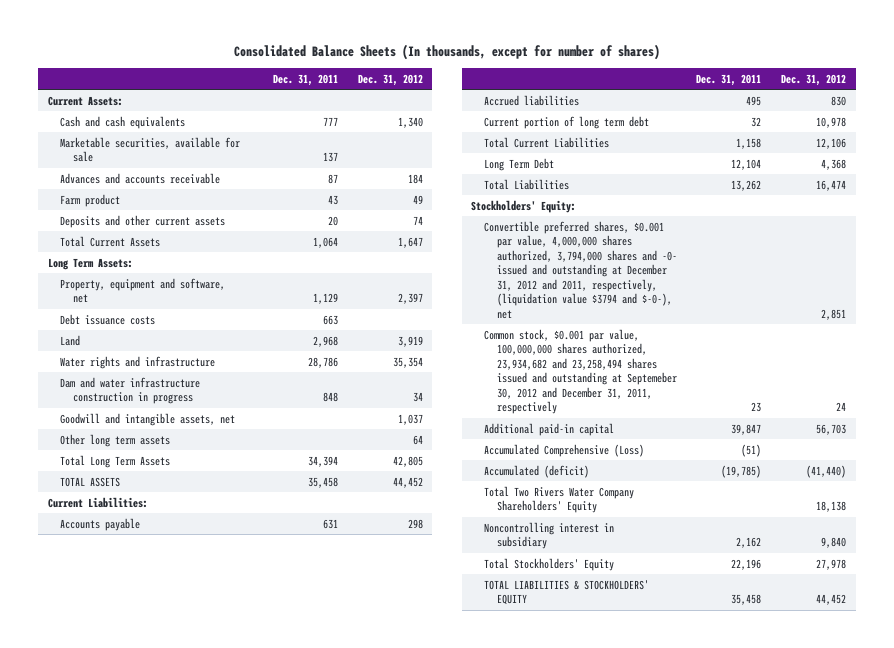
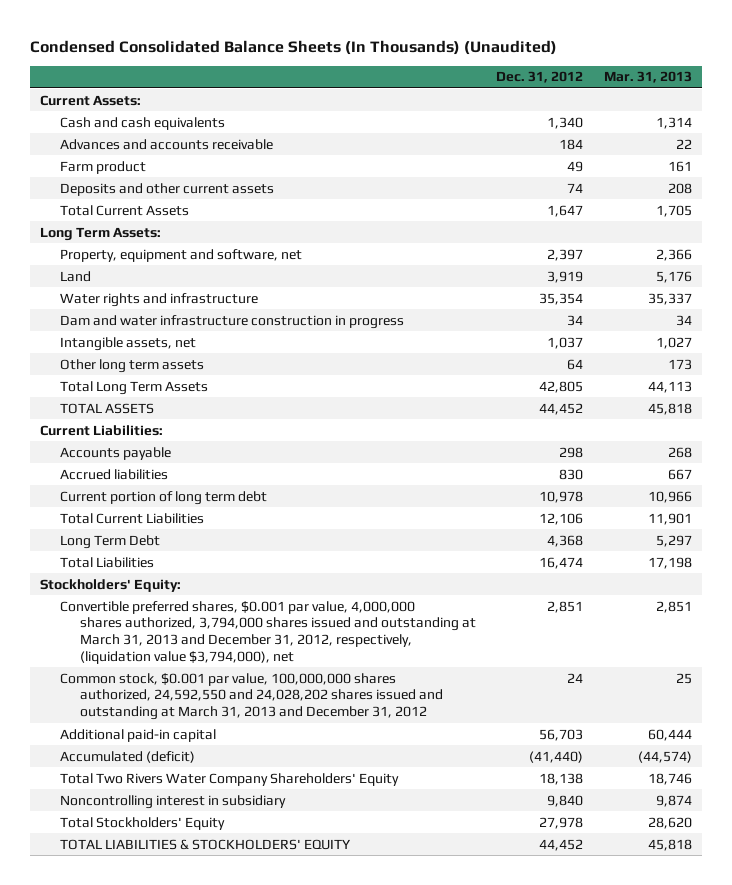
[234,44,661,61] Consolidated Balance Sheets (In thousands, except for number of shares) -> [30,39,558,55] Condensed Consolidated Balance Sheets (In Thousands) (Unaudited)
[272,73,338,86] Dec. 31, 2011 -> none
none -> [603,71,692,84] Mar. 31, 2013
[60,136,241,163] Marketable securities, available for sale -> none
[60,313,156,325] Debt issuance costs -> none
[60,412,236,426] Goodwill and intangible assets, net -> [60,336,197,351] Intangible assets, net
[484,220,677,319] Convertible preferred shares, $0.001 par value, 4,000,000 shares authorized, 3,794,000 shares and -0- issued and outstanding at December 31, 2012 and 2011, respectively, (liquidation value $3794 and $-0-), net -> [60,600,477,664] Convertible preferred shares, $0.001 par value, 4,000,000 shares authorized, 3,794,000 shares issued and outstanding at March 31, 2013 and December 31, 2012, respectively, (liquidation value $3,794,000), net
[484,328,677,415] Common stock, $0.001 par value, 100,000,000 shares authorized, 23,934,682 and 23,258,494 shares issued and outstanding at Septemeber 30, 2012 and December 31, 2011, respectively -> [60,672,444,720] Common stock, $0.001 par value, 100,000,000 shares authorized, 24,592,550 and 24,028,202 shares issued and outstanding at March 31, 2013 and December 31, 2012
[484,443,645,457] Accumulated Comprehensive (Loss) -> none

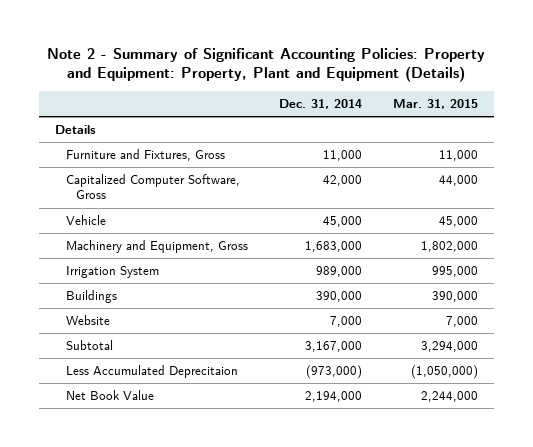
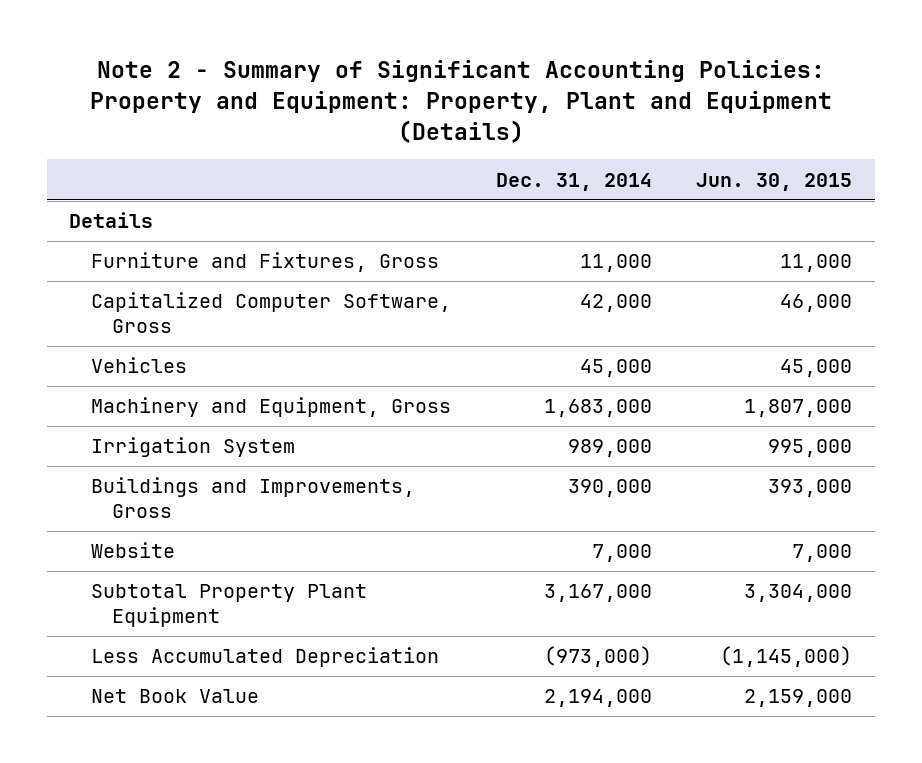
[393,98,479,109] Mar. 31, 2015 -> none
none -> [696,172,853,191] Jun. 30, 2015
[65,215,106,226] Vehicle -> none
none -> [90,357,187,374] Vehicles
[65,290,117,304] Buildings -> [90,477,415,519] Buildings and Improvements, Gross
[65,340,113,351] Subtotal -> [90,584,367,628] Subtotal Property Plant Equipment
[65,365,238,379] Less Accumulated Deprecitaion -> [90,647,439,668] Less Accumulated Depreciation

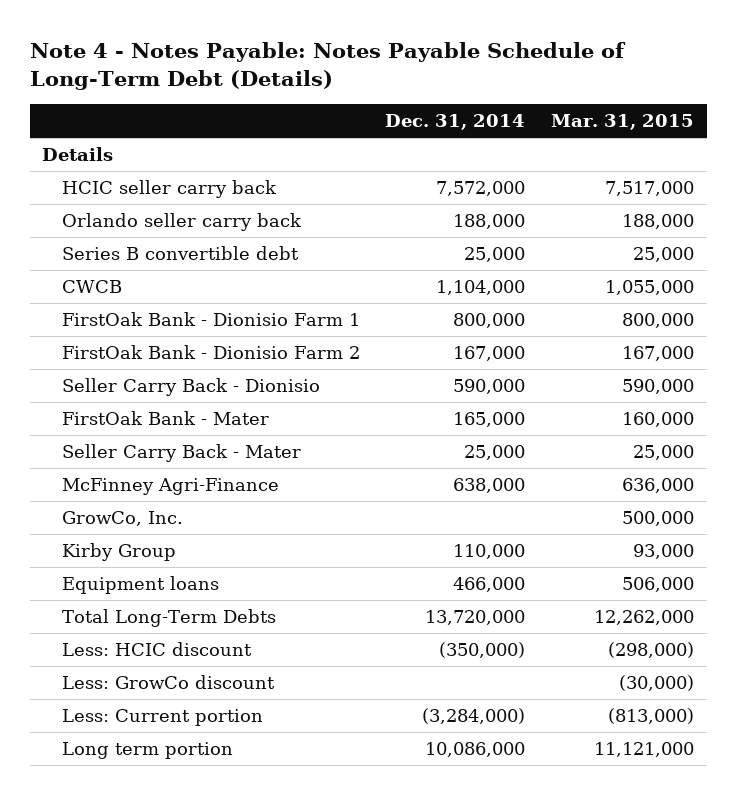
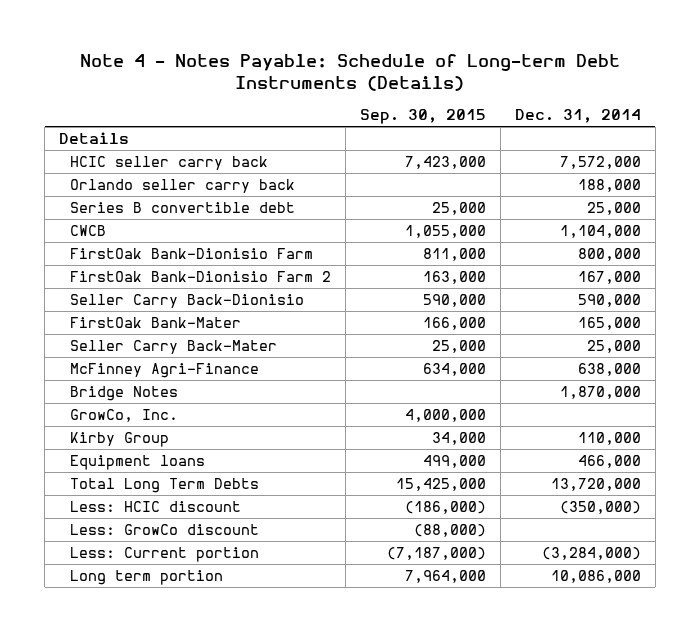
[29,41,626,91] Note 4 - Notes Payable: Notes Payable Schedule of Long-Term Debt (Details) -> [80,54,621,92] Note 4 - Notes Payable: Schedule of Long-term Debt Instruments (Details)
[550,114,694,131] Mar. 31, 2015 -> none
none -> [359,109,486,125] Sep. 30, 2015
[61,312,360,327] FirstOak Bank - Dionisio Farm 1 -> [69,247,313,259] FirstOak Bank-Dionisio Farm
[61,345,360,360] FirstOak Bank - Dionisio Farm 2 -> [69,270,331,282] FirstOak Bank-Dionisio Farm 2
[61,378,320,397] Seller Carry Back - Dionisio -> [69,293,304,308] Seller Carry Back-Dionisio
[61,411,269,426] FirstOak Bank - Mater -> [69,316,241,328] FirstOak Bank-Mater
[61,444,301,463] Seller Carry Back - Mater -> [69,339,277,354] Seller Carry Back-Mater
none -> [69,385,178,401] Bridge Notes
[61,609,276,628] Total Long-Term Debts -> [69,477,259,493] Total Long Term Debts

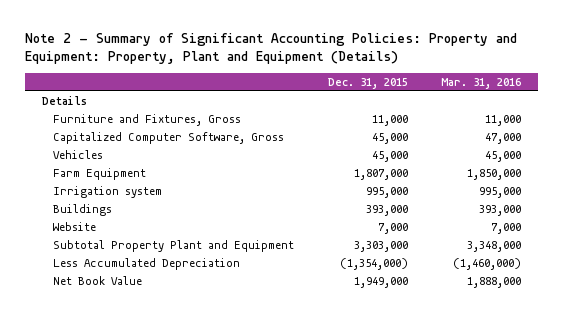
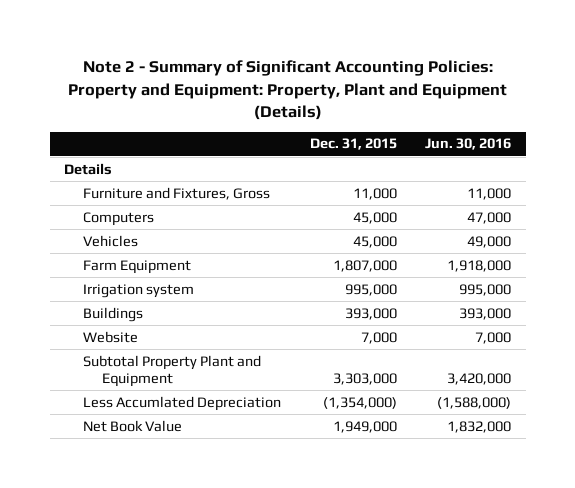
[441,77,522,89] Mar. 31, 2016 -> none
none -> [425,138,512,151] Jun. 30, 2016
[53,131,285,144] Capitalized Computer Software, Gross -> [83,211,155,226] Computers
[53,257,241,270] Less Accumulated Depreciation -> [83,395,282,411] Less Accumlated Depreciation

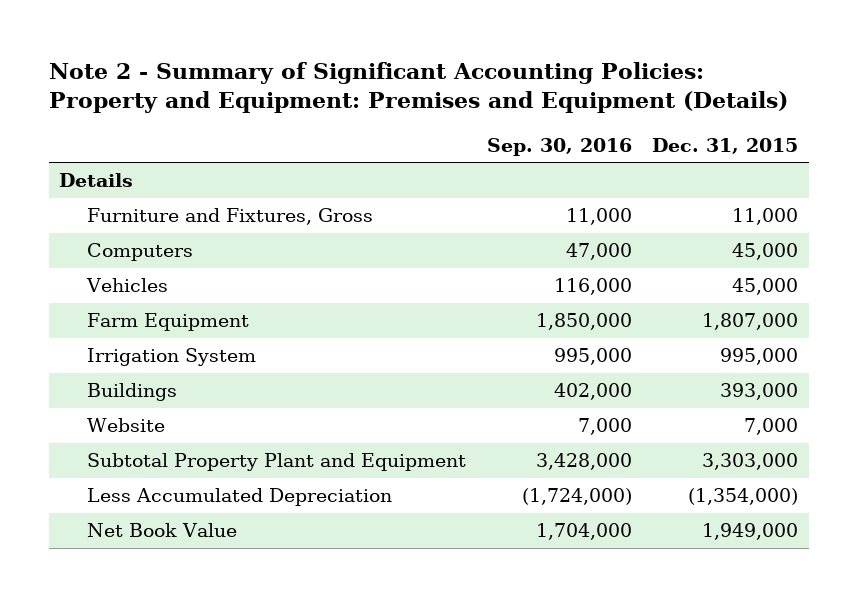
[67,60,507,121] Note 2 - Summary of Significant Accounting Policies: Property and Equipment: Property, Plant and Equipment (Details) -> [48,61,788,114] Note 2 - Summary of Significant Accounting Policies: Property and Equipment: Premises and Equipment (Details)
[425,138,512,151] Jun. 30, 2016 -> none
none -> [486,138,632,157] Sep. 30, 2016
[83,283,195,298] Irrigation system -> [87,348,257,367] Irrigation System
[83,395,282,411] Less Accumlated Depreciation -> [87,488,393,507] Less Accumulated Depreciation

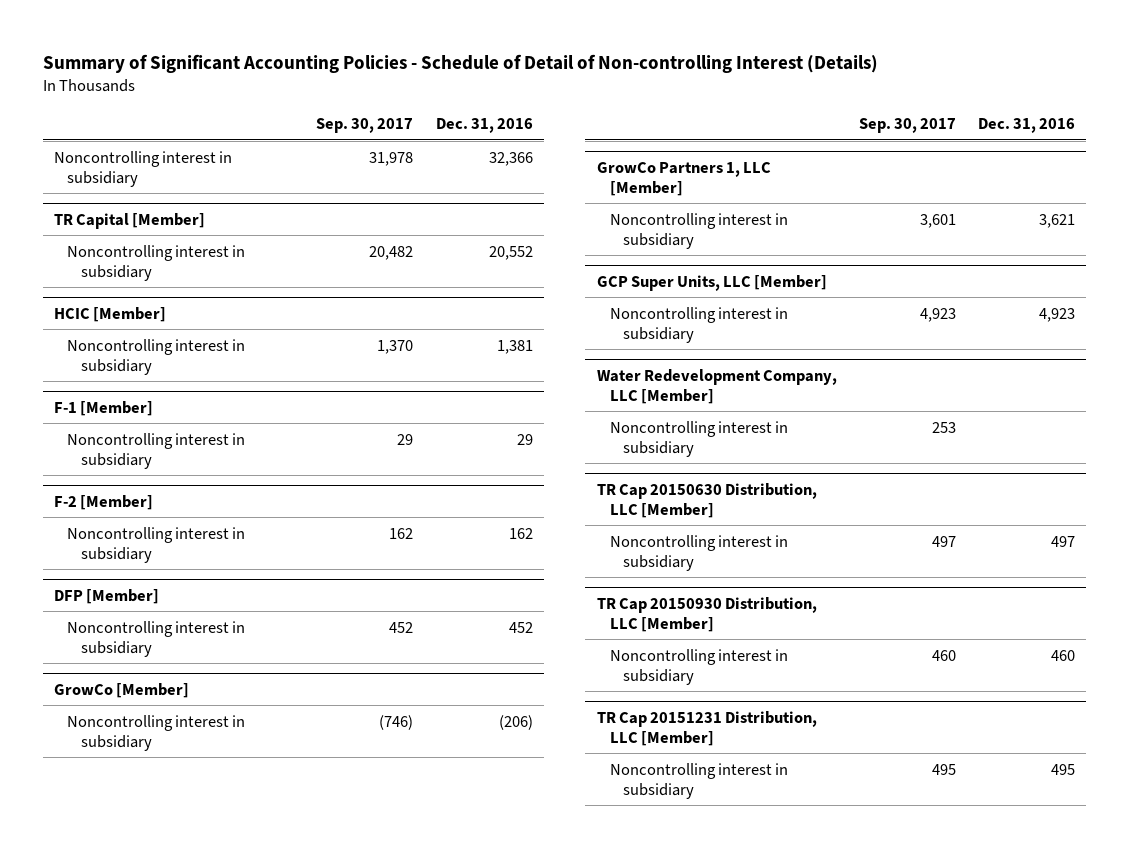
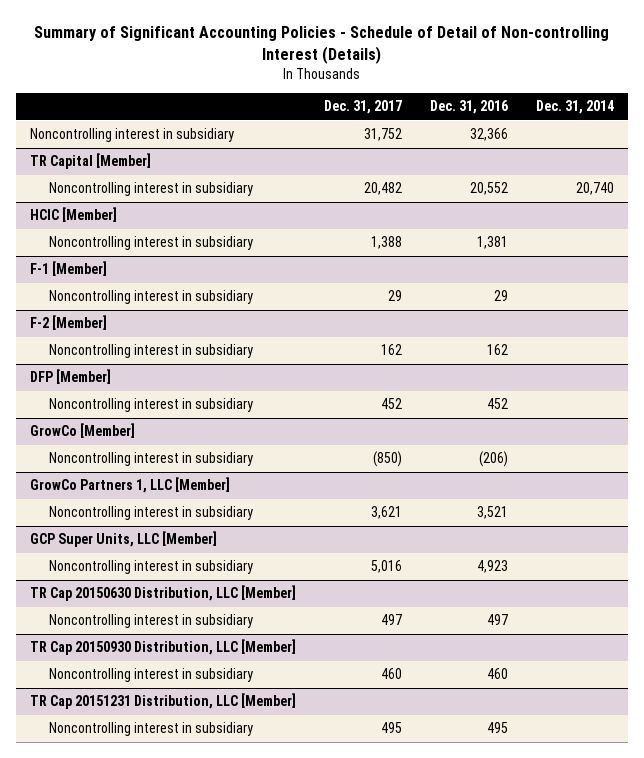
[316,118,414,134] Sep. 30, 2017 -> none
none -> [324,100,403,115] Dec. 31, 2017
none -> [535,100,614,115] Dec. 31, 2014
[1039,213,1076,228] 3,621 -> [477,506,509,520] 3,521
[596,368,837,404] Water Redevelopment Company, LLC [Member] -> none
[609,420,788,457] Noncontrolling interest in subsidiary -> none

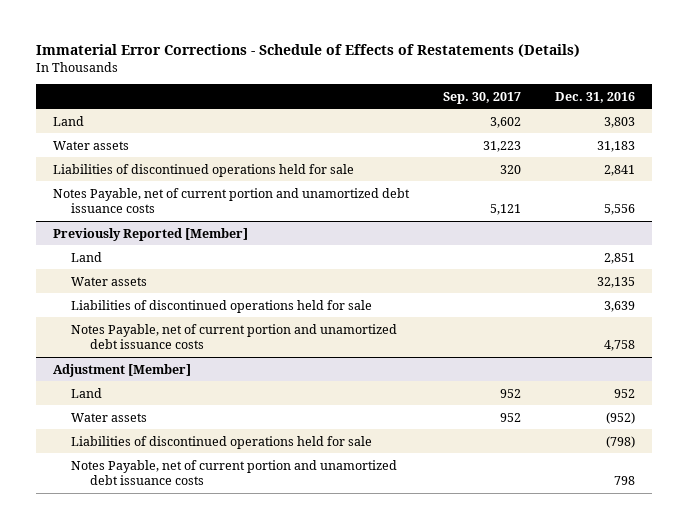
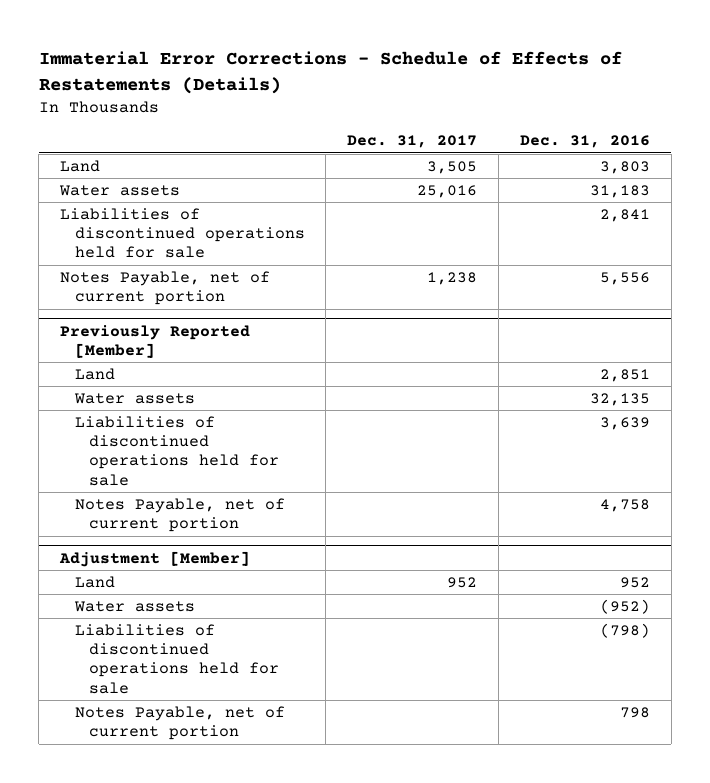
[442,91,521,104] Sep. 30, 2017 -> none
none -> [347,135,478,149] Dec. 31, 2017
[52,187,410,214] Notes Payable, net of current portion and unamortized debt issuance costs -> [60,270,271,306] Notes Payable, net of current portion
[71,323,398,350] Notes Payable, net of current portion and unamortized debt issuance costs -> [74,497,285,533] Notes Payable, net of current portion
[71,459,398,486] Notes Payable, net of current portion and unamortized debt issuance costs -> [74,705,285,741] Notes Payable, net of current portion

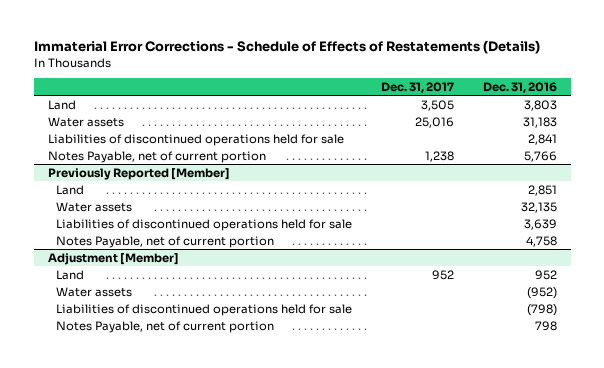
[599,271,650,285] 5,556 -> [523,150,557,162] 5,766

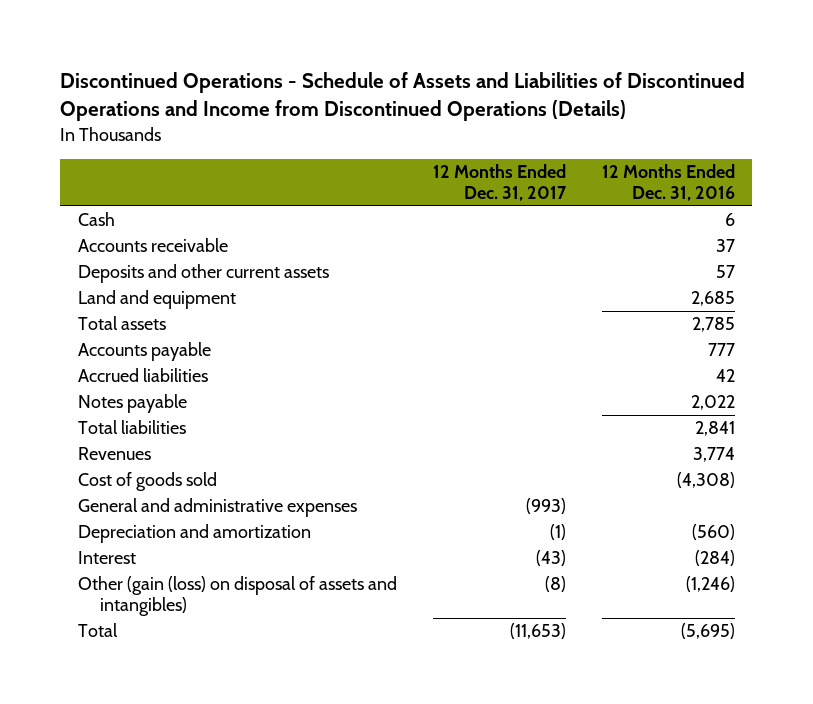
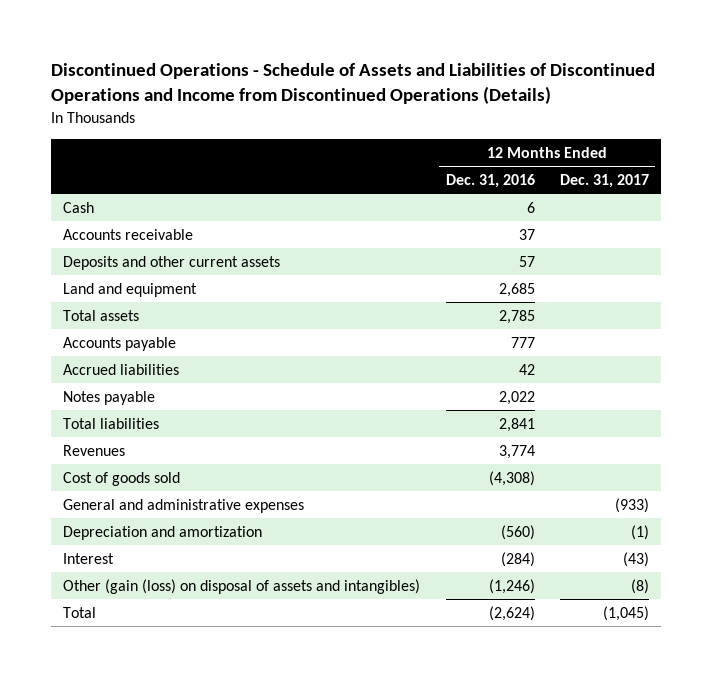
[525,498,566,515] (993) -> [614,497,649,513] (933)
[509,623,566,640] (11,653) -> [602,605,649,621] (1,045)
[680,623,735,640] (5,695) -> [488,605,535,621] (2,624)

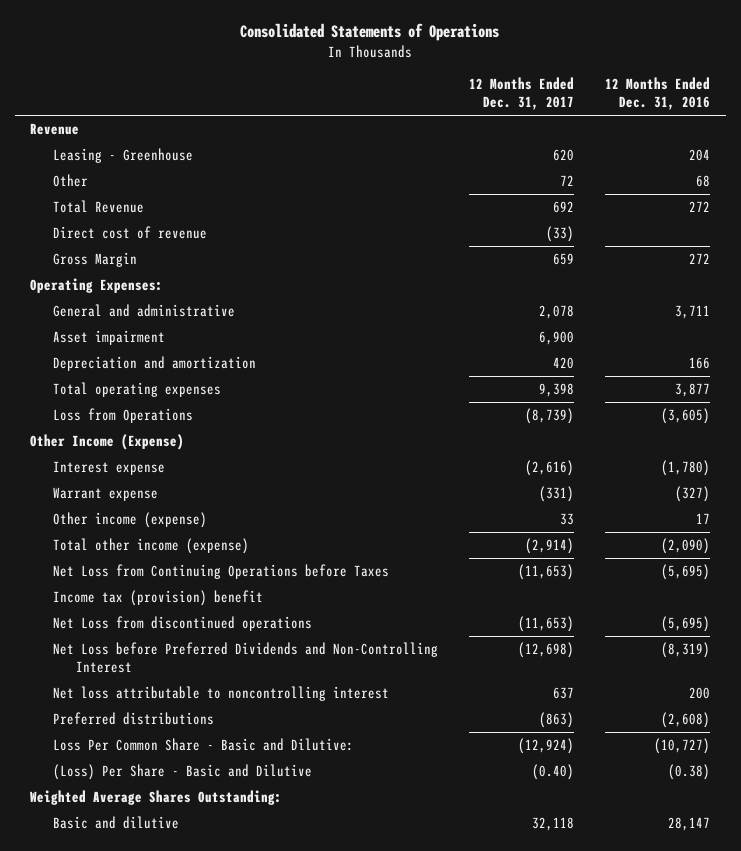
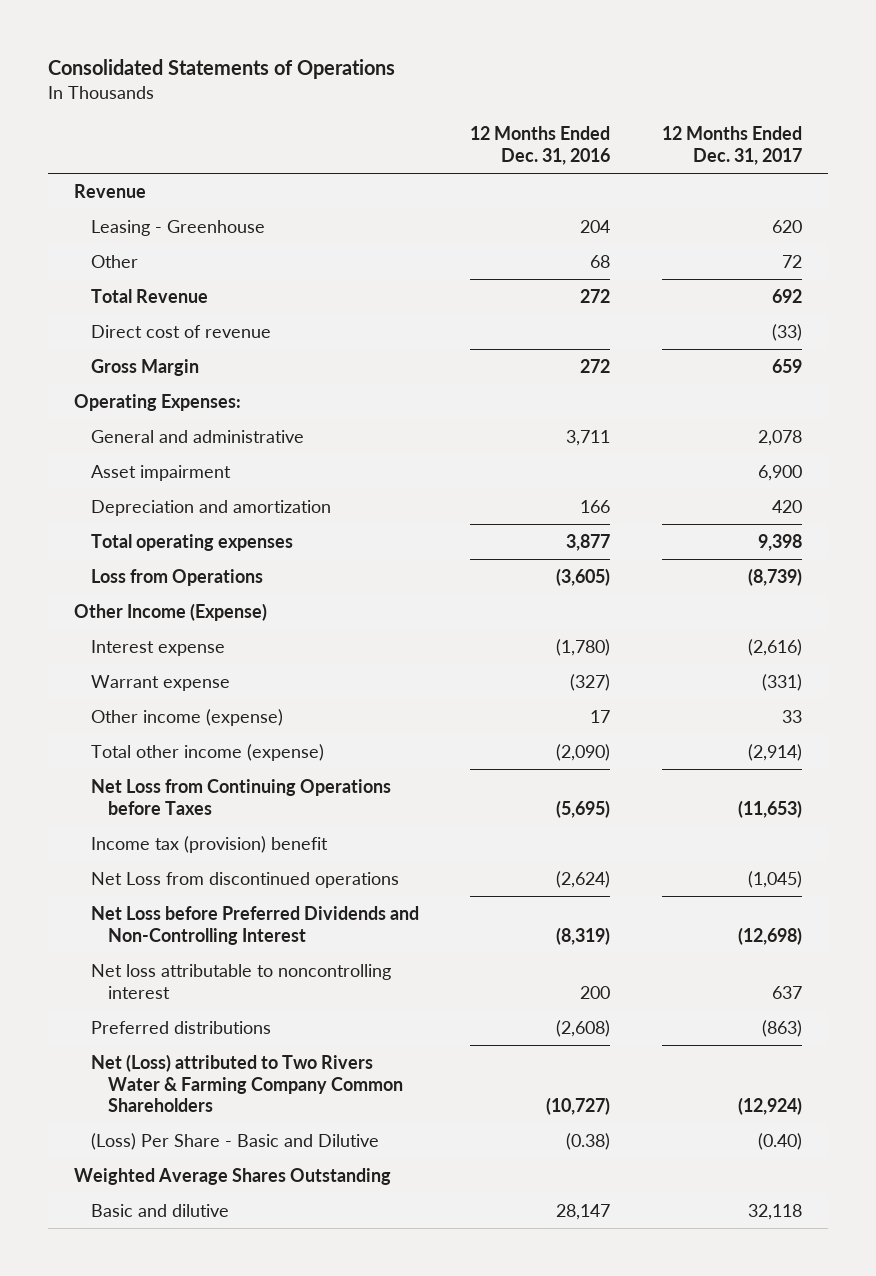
[518,616,575,633] (11,653) -> [747,870,802,888] (1,045)
[661,616,711,633] (5,695) -> [556,870,611,888] (2,624)
[53,738,355,752] Loss Per Common Share - Basic and Dilutive: -> [90,1053,403,1113] Net (Loss) attributed to Two Rivers Water & Farming Company Common Shareholders
[30,790,283,806] Weighted Average Shares Outstanding: -> [73,1167,391,1185] Weighted Average Shares Outstanding

